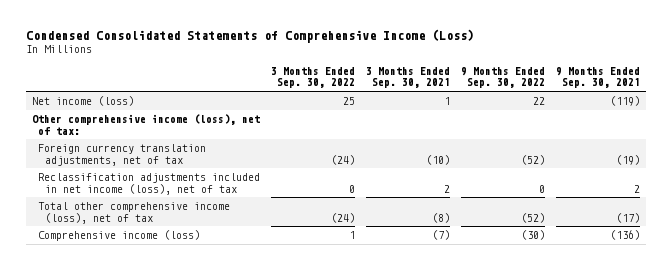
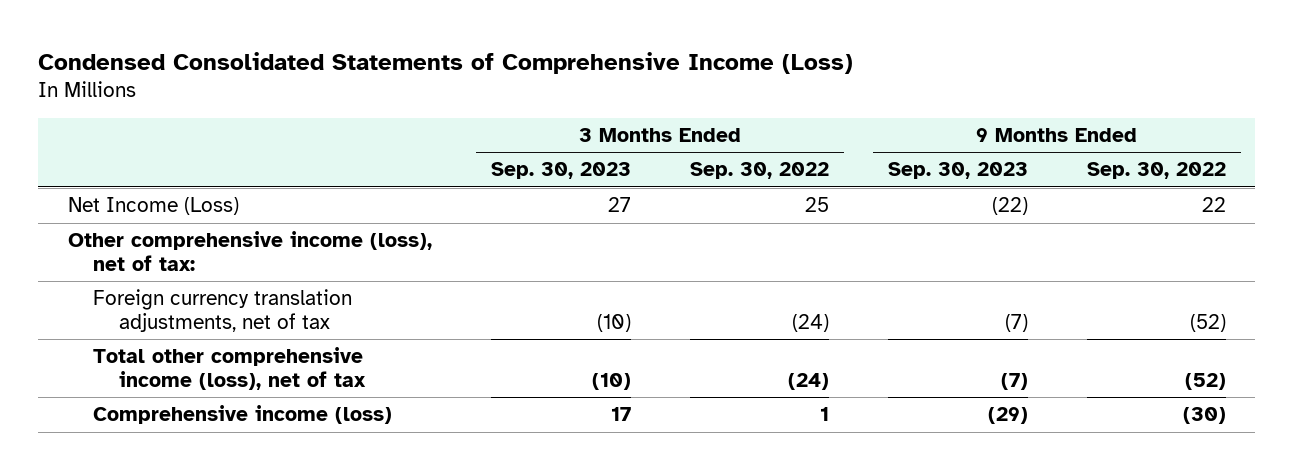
[366,67,451,89] 3 Months Ended Sep. 30, 2021 -> none
[556,67,641,89] 9 Months Ended Sep. 30, 2021 -> none
none -> [490,162,631,180] Sep. 30, 2023
none -> [887,162,1028,180] Sep. 30, 2023
[31,96,134,107] Net income (loss) -> [67,197,239,216] Net Income (Loss)
[38,173,261,195] Reclassification adjustments included in net income (loss), net of tax -> none

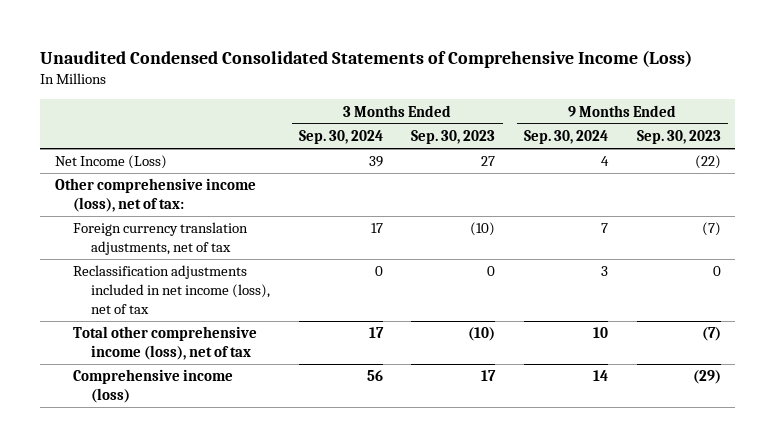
[38,51,854,74] Condensed Consolidated Statements of Comprehensive Income (Loss) -> [40,49,693,68] Unaudited Condensed Consolidated Statements of Comprehensive Income (Loss)
[689,162,829,180] Sep. 30, 2022 -> none
[1086,162,1226,180] Sep. 30, 2022 -> none
none -> [298,130,383,145] Sep. 30, 2024
none -> [523,130,608,145] Sep. 30, 2024
none -> [72,265,271,314] Reclassification adjustments included in net income (loss), net of tax

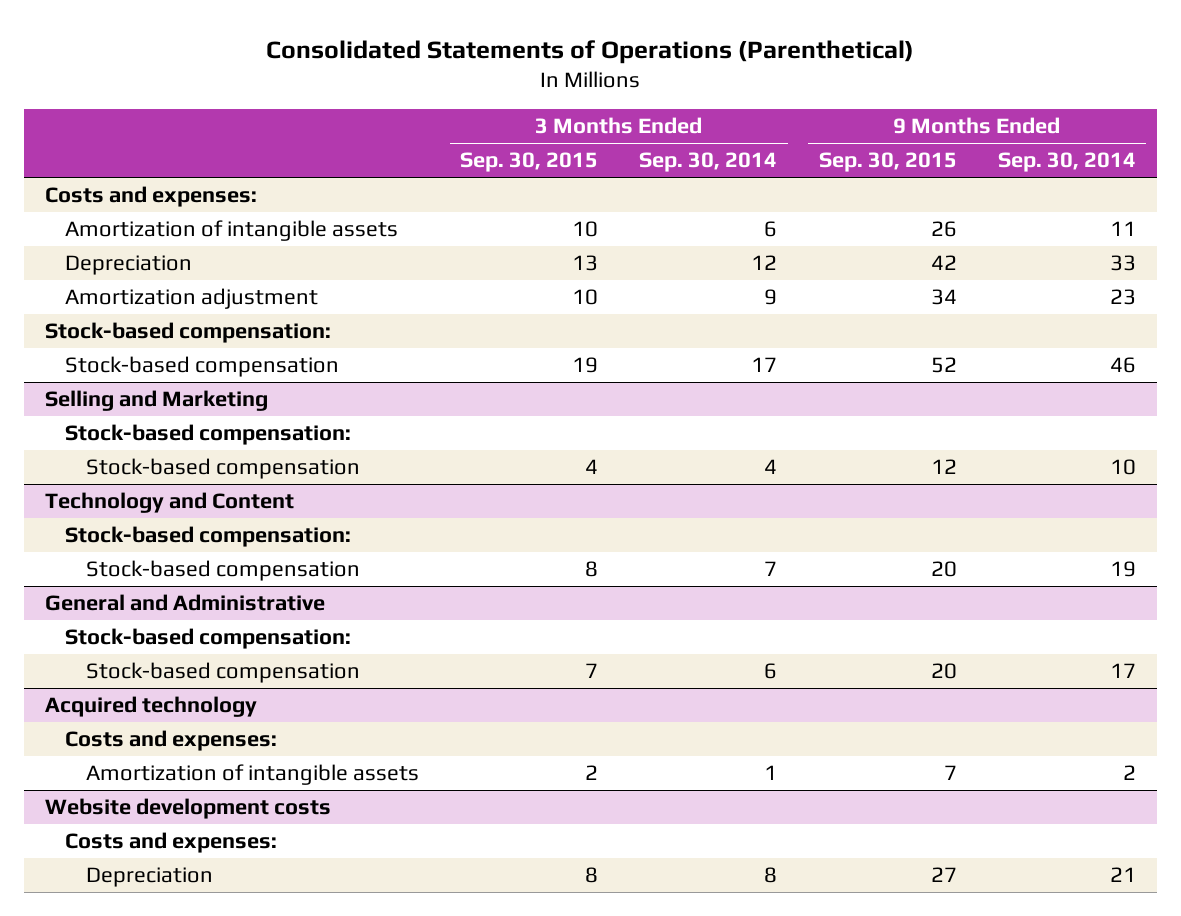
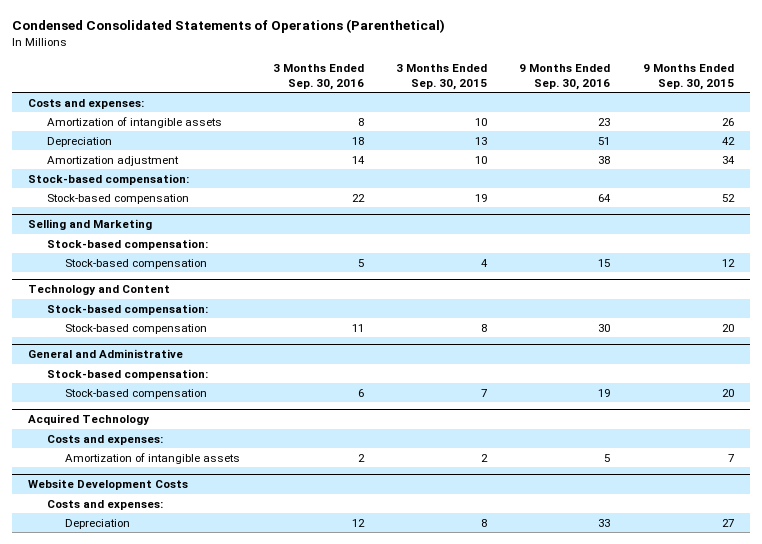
[266,40,915,65] Consolidated Statements of Operations (Parenthetical) -> [12,19,446,34] Condensed Consolidated Statements of Operations (Parenthetical)
[639,152,778,173] Sep. 30, 2014 -> none
[998,152,1137,173] Sep. 30, 2014 -> none
none -> [272,63,364,90] 3 Months Ended Sep. 30, 2016
none -> [519,63,611,90] 9 Months Ended Sep. 30, 2016
[44,696,257,718] Acquired technology -> [28,414,151,426] Acquired Technology
[44,798,331,820] Website development costs -> [28,479,189,491] Website Development Costs

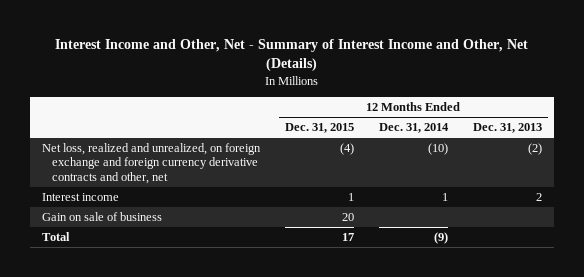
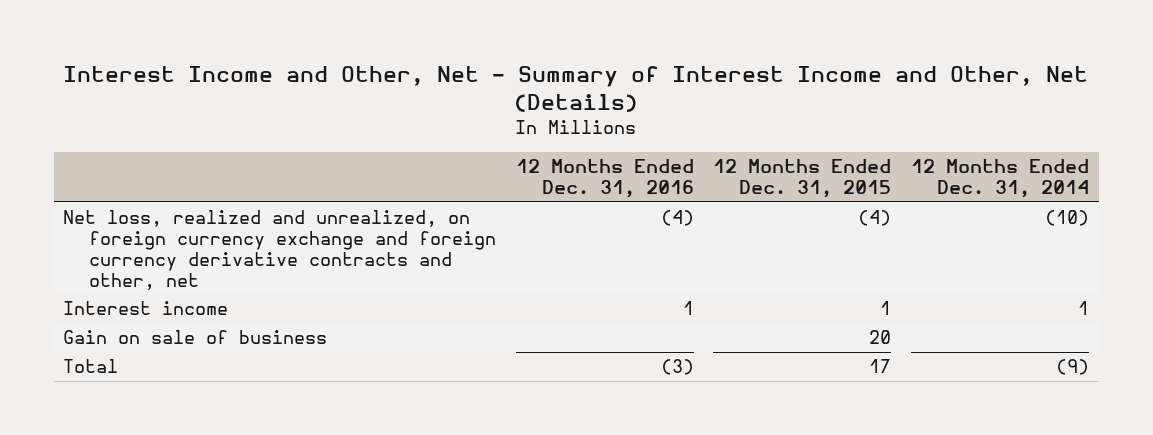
[472,123,542,134] Dec. 31, 2013 -> none
none -> [515,159,694,199] 12 Months Ended Dec. 31, 2016
[42,143,262,184] Net loss, realized and unrealized, on foreign exchange and foreign currency derivative contracts and other, net -> [63,210,496,290] Net loss, realized and unrealized, on foreign currency exchange and foreign currency derivative contracts and other, net

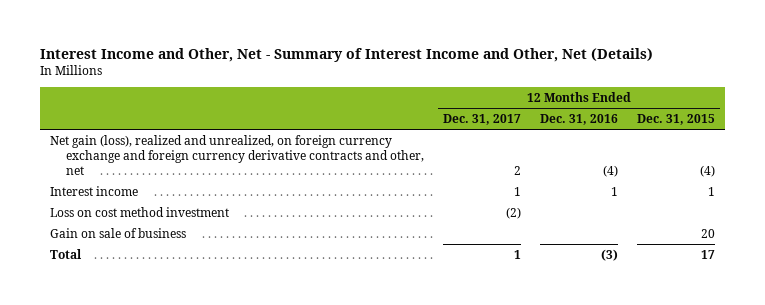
[911,159,1090,199] 12 Months Ended Dec. 31, 2014 -> none
none -> [442,114,521,126] Dec. 31, 2017
[63,210,496,290] Net loss, realized and unrealized, on foreign currency exchange and foreign currency derivative contracts and other, net -> [49,134,424,175] Net gain (loss), realized and unrealized, on foreign currency exchange and foreign currency derivative contracts and other, net
none -> [49,206,229,217] Loss on cost method investment

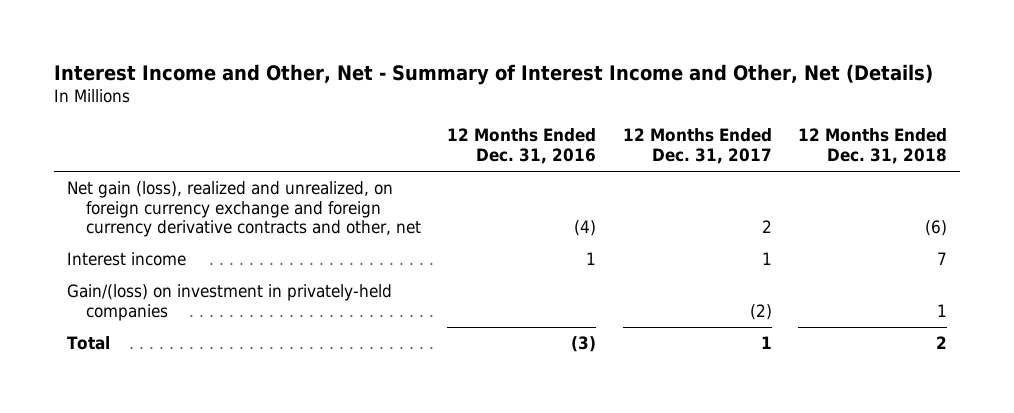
[637,114,716,126] Dec. 31, 2015 -> none
none -> [798,128,948,165] 12 Months Ended Dec. 31, 2018
[49,206,229,217] Loss on cost method investment -> none
[49,227,186,238] Gain on sale of business -> none
none -> [66,284,392,321] Gain/(loss) on investment in privately-held companies

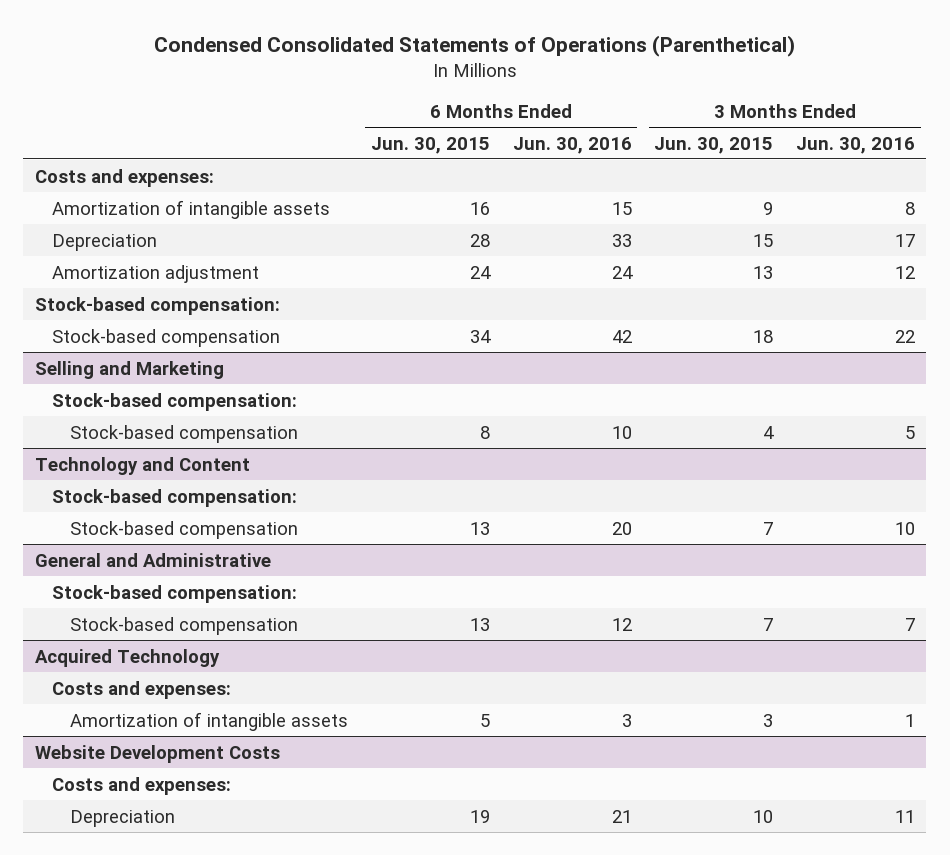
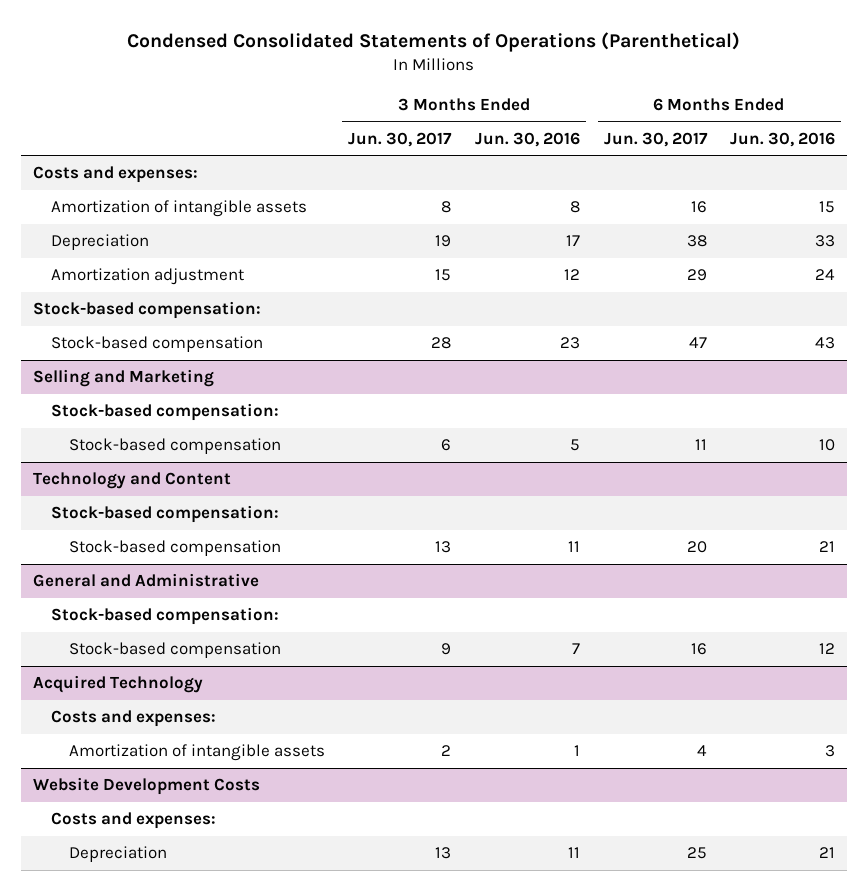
[370,136,490,154] Jun. 30, 2015 -> none
[654,136,774,154] Jun. 30, 2015 -> none
none -> [348,131,453,147] Jun. 30, 2017
none -> [603,131,708,147] Jun. 30, 2017
[611,329,632,343] 42 -> [815,337,836,350] 43
[894,329,915,343] 22 -> [559,337,580,350] 23
[611,521,632,535] 20 -> [819,541,836,553] 21
[894,521,915,535] 10 -> [567,541,580,553] 11

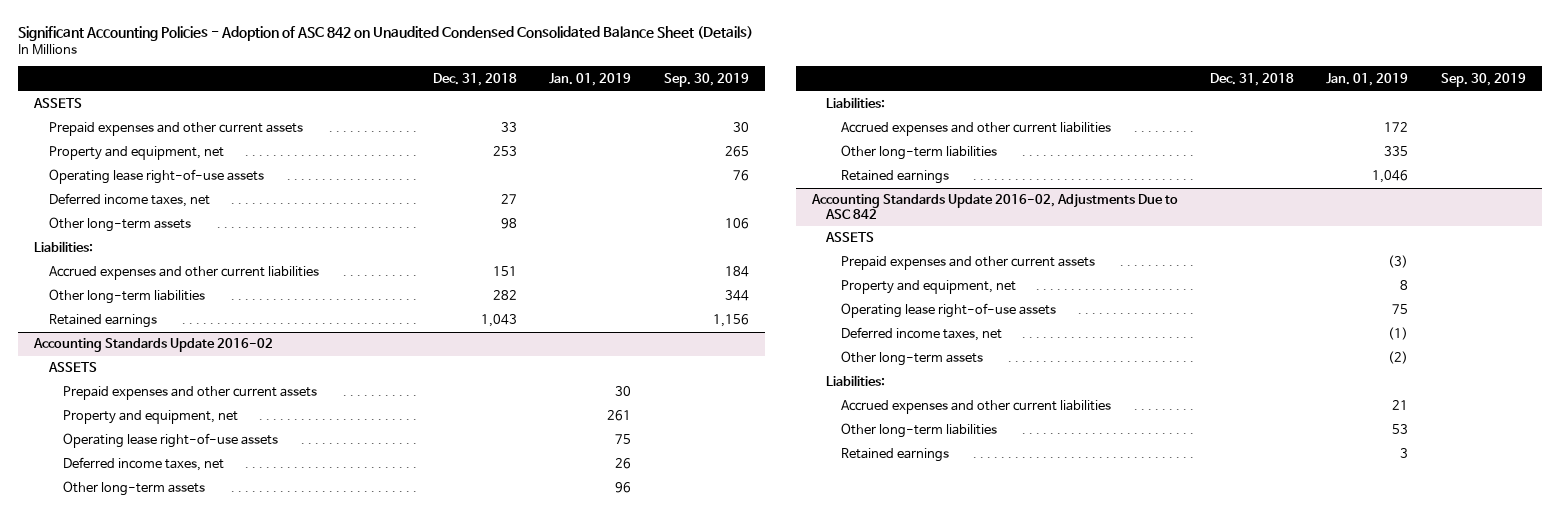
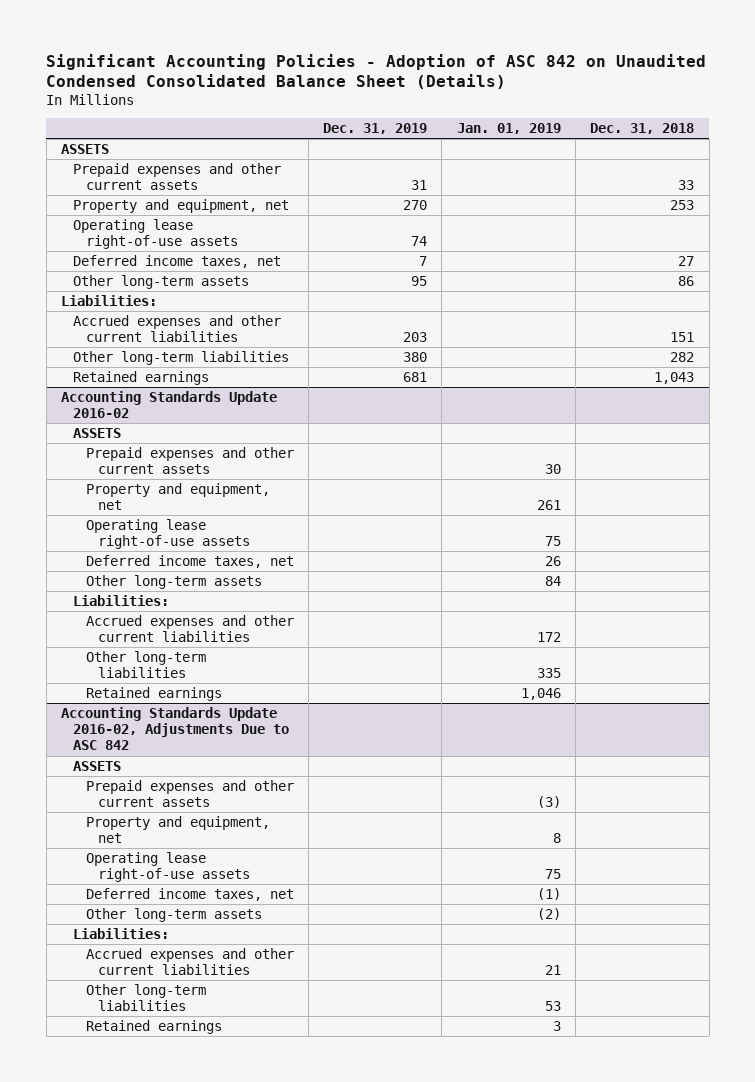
[663,72,749,87] Sep. 30, 2019 -> none
none -> [323,123,428,135] Dec. 31, 2019
[500,218,517,230] 98 -> [678,275,695,286] 86
[615,482,632,494] 96 -> [544,575,561,586] 84

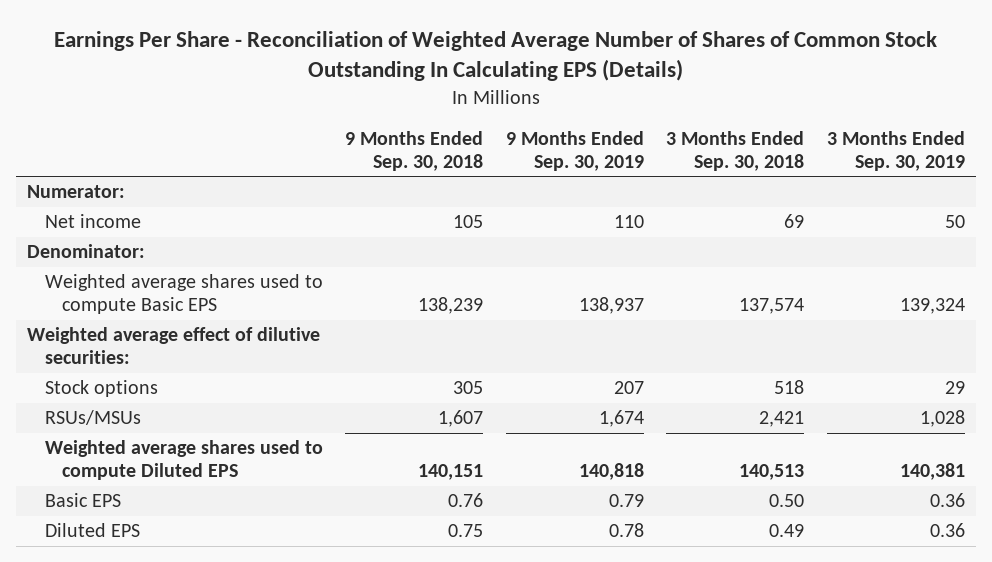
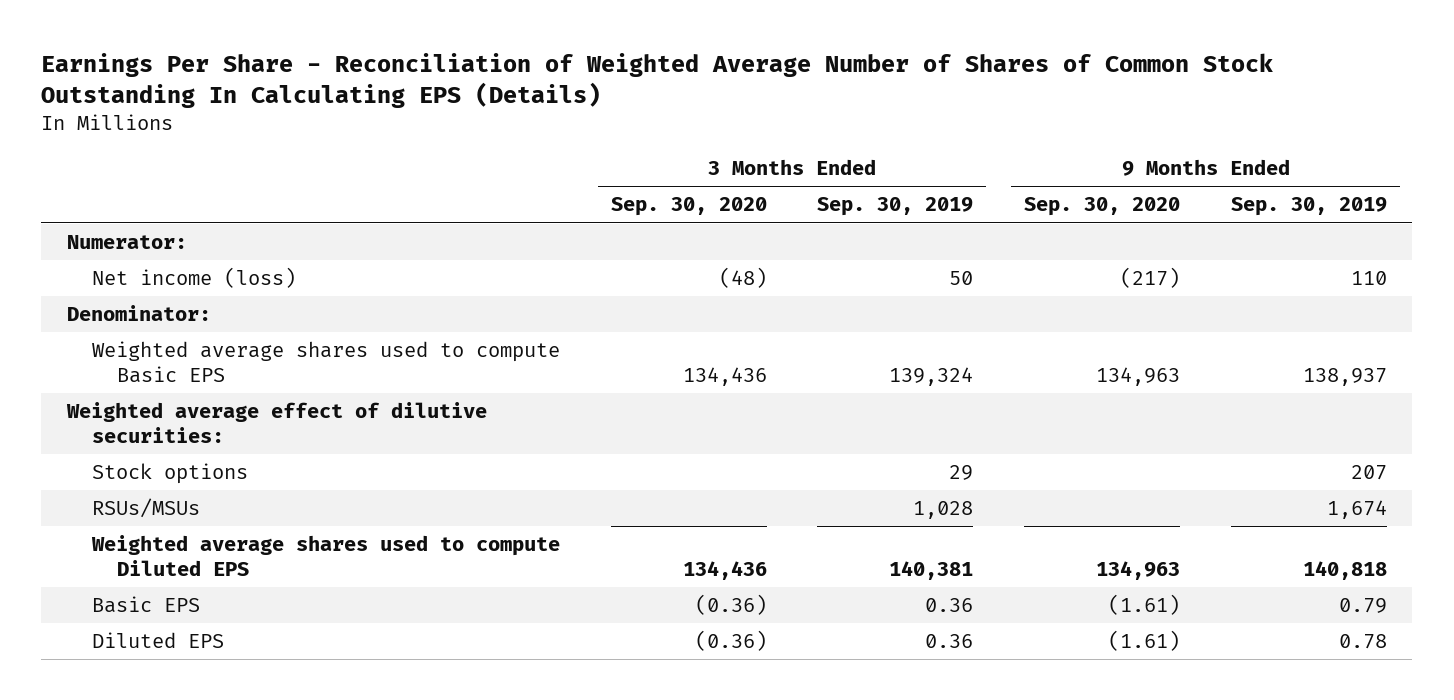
[345,130,484,171] 9 Months Ended Sep. 30, 2018 -> none
[666,130,805,171] 3 Months Ended Sep. 30, 2018 -> none
none -> [610,197,767,217] Sep. 30, 2020
none -> [1024,197,1181,217] Sep. 30, 2020
[44,214,141,229] Net income -> [91,267,296,289] Net income (loss)

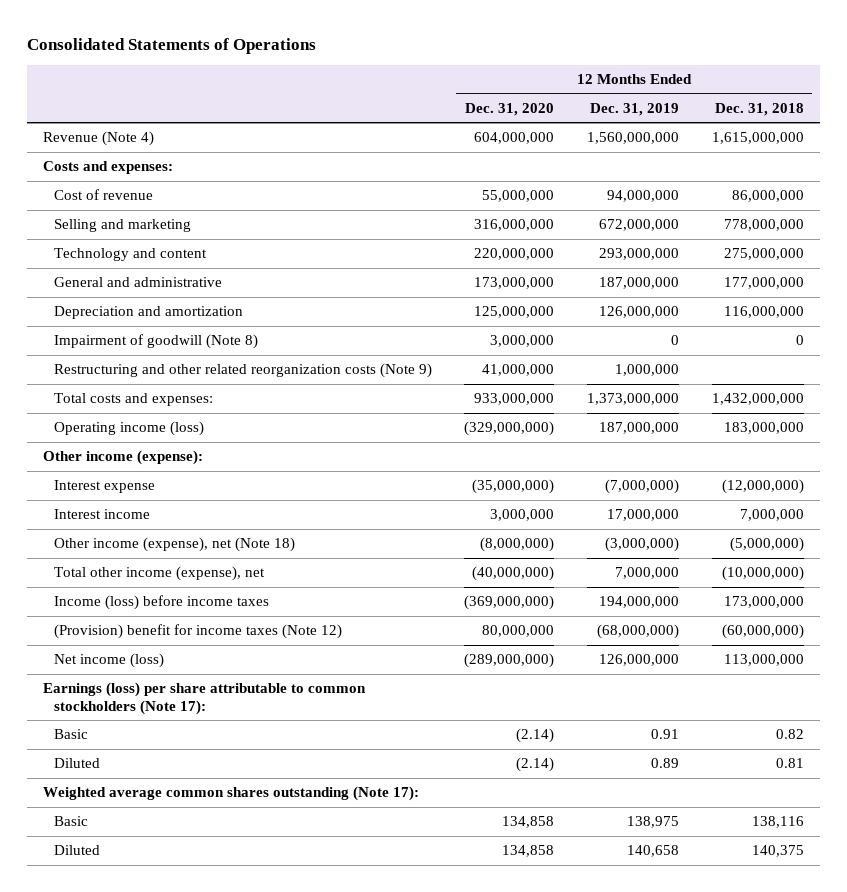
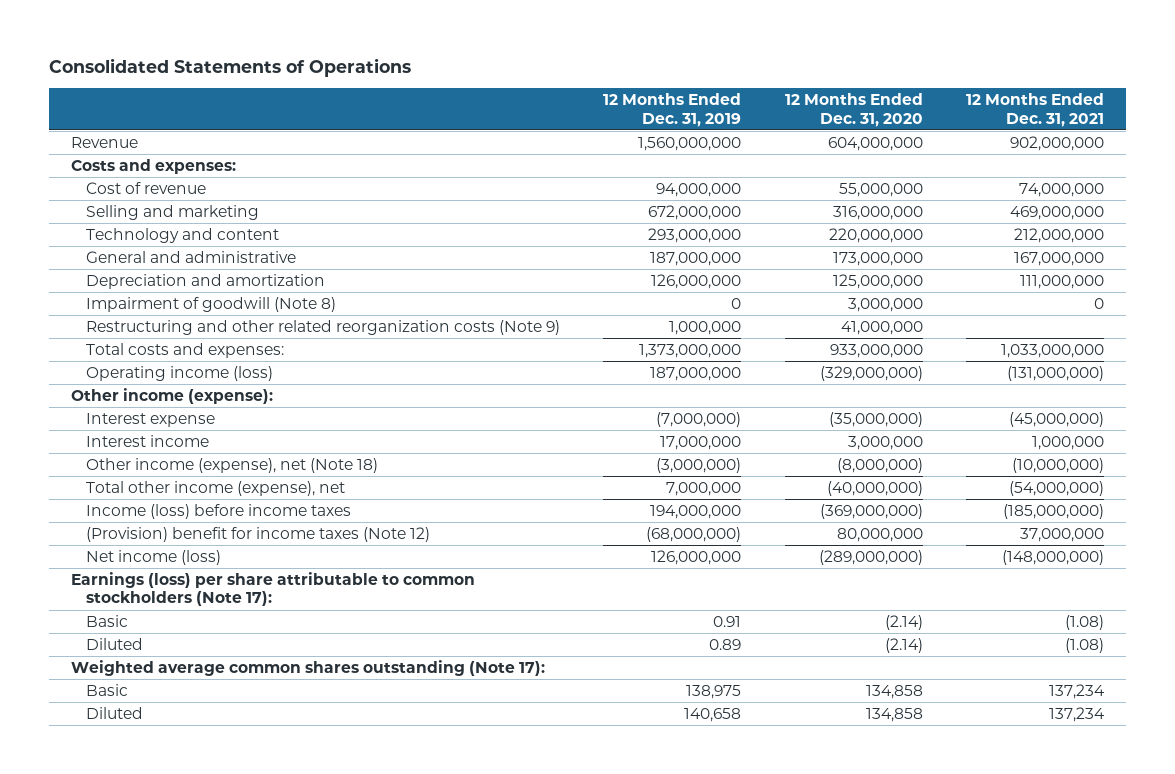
[715,102,805,116] Dec. 31, 2018 -> none
none -> [966,93,1105,127] 12 Months Ended Dec. 31, 2021
[42,131,154,147] Revenue (Note 4) -> [70,137,138,149] Revenue

